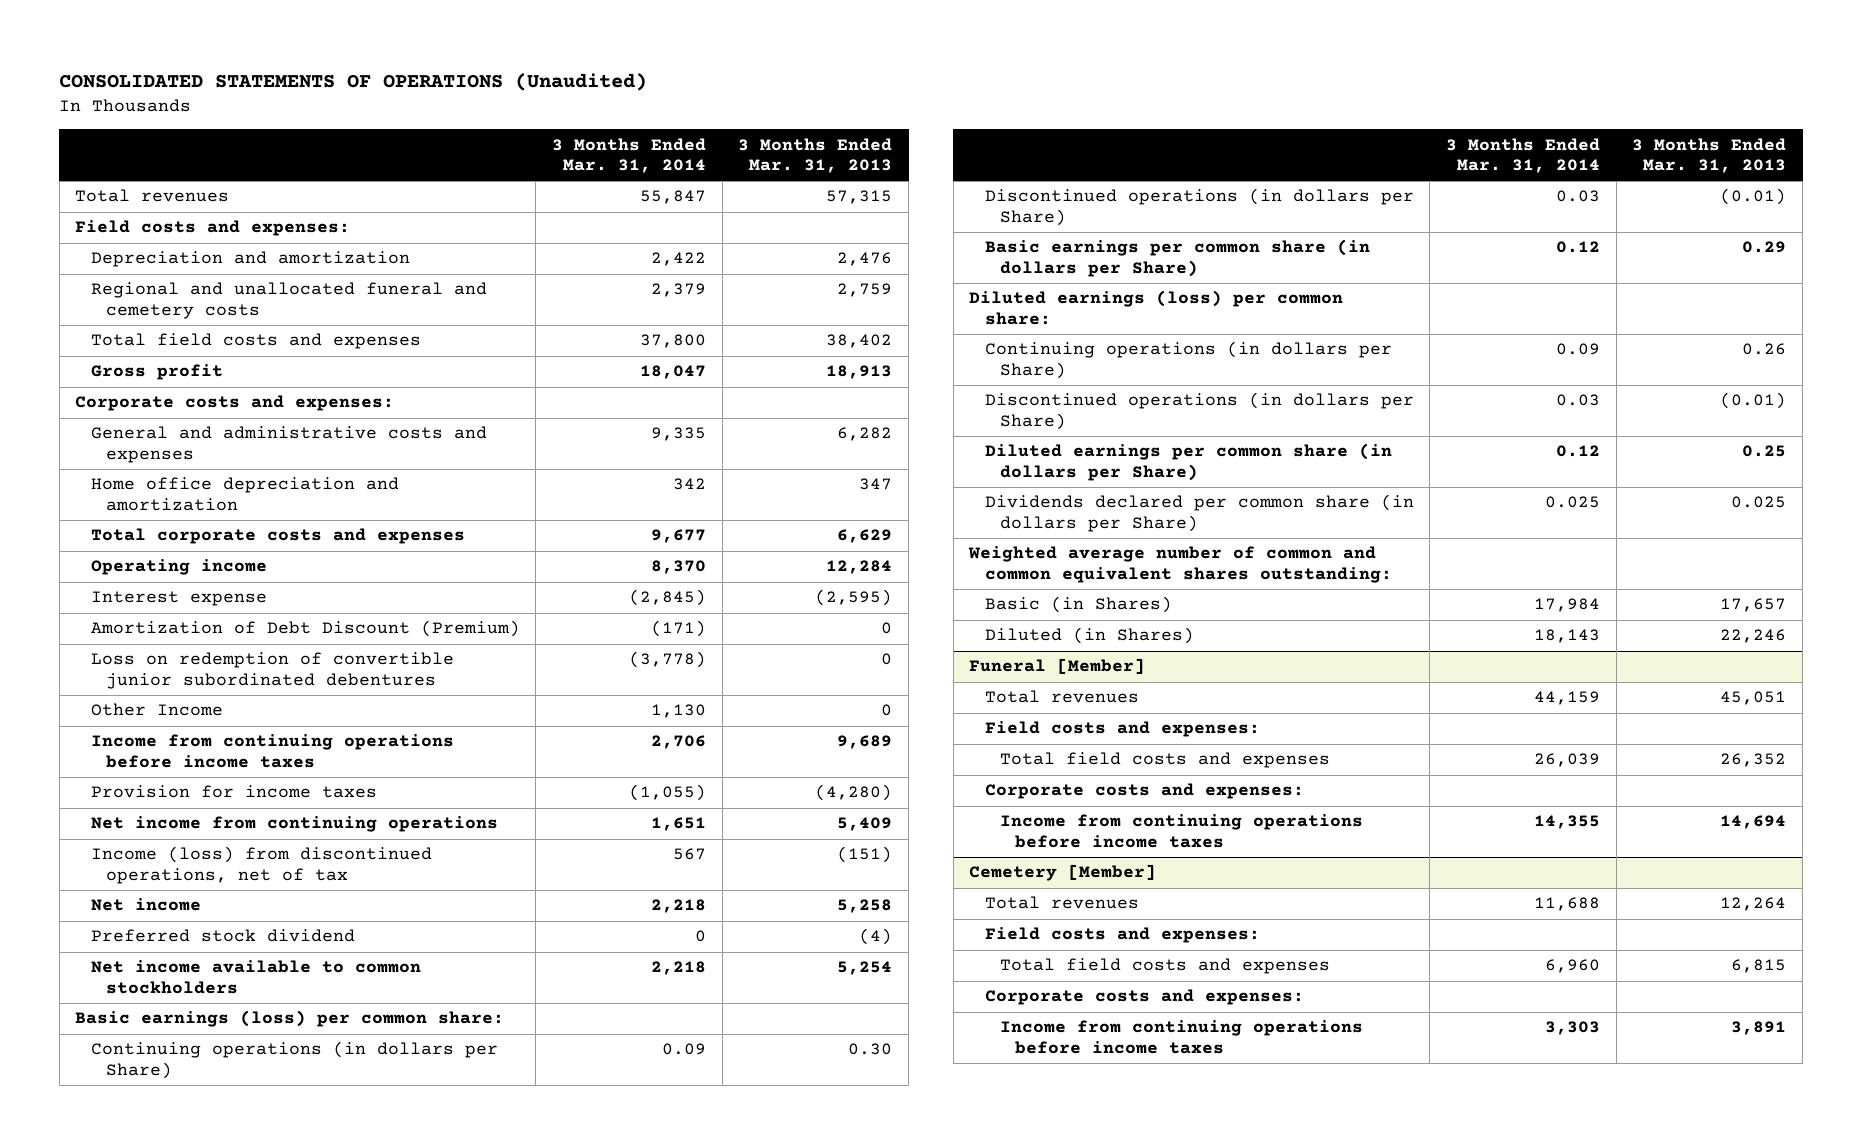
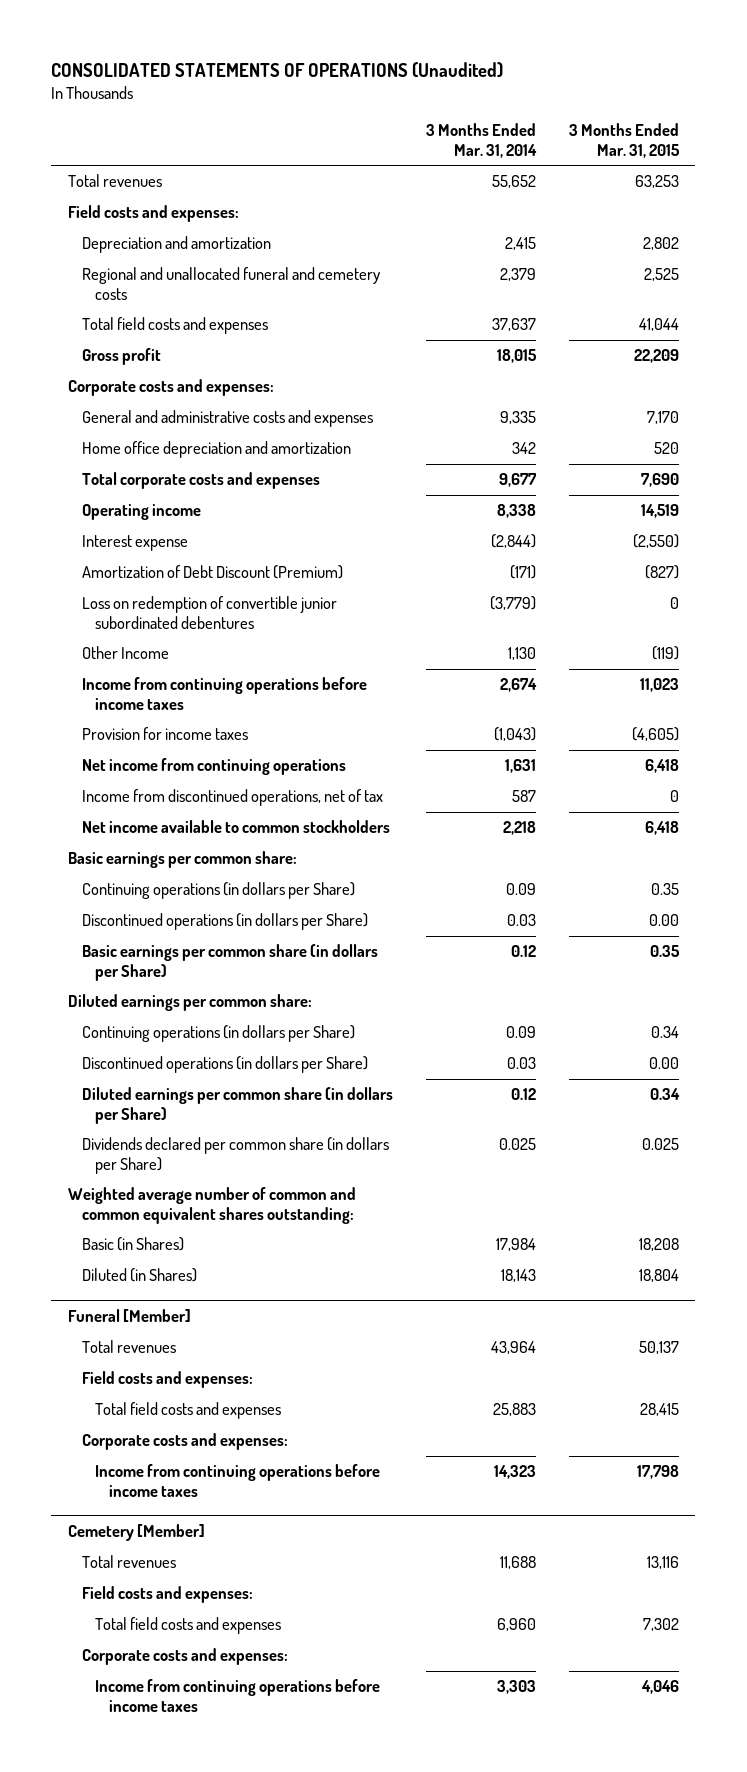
[738,137,893,174] 3 Months Ended Mar. 31, 2013 -> none
none -> [568,123,680,159] 3 Months Ended Mar. 31, 2015
[640,190,707,205] 55,847 -> [491,175,536,189] 55,652
[651,252,707,267] 2,422 -> [504,237,536,251] 2,415
[640,334,707,349] 37,800 -> [491,318,536,332] 37,637
[640,365,707,380] 18,047 -> [496,349,537,364] 18,015
[651,560,707,575] 8,370 -> [496,504,536,519] 8,338
[629,589,707,607] (2,845) -> [490,534,536,549] (2,844)
[629,651,707,669] (3,778) -> [489,596,536,611] (3,779)
[90,898,201,912] Net income -> none
[90,929,355,943] Preferred stock dividend -> none
[651,735,707,750] 2,706 -> [499,678,537,693] 2,674
[629,784,707,802] (1,055) -> [493,727,536,742] (1,043)
[651,817,707,832] 1,651 -> [504,759,536,774] 1,631
[90,846,432,885] Income (loss) from discontinued operations, net of tax -> [81,789,383,807] Income from discontinued operations, net of tax
[673,848,707,861] 567 -> [511,790,536,803] 587
[75,1010,505,1028] Basic earnings (loss) per common share: -> [67,851,297,869] Basic earnings per common share:
[969,290,1344,326] Diluted earnings (loss) per common share: -> [67,994,312,1012] Diluted earnings per common share:
[1534,691,1601,706] 44,159 -> [490,1341,536,1355] 43,964
[1534,753,1601,768] 26,039 -> [492,1403,536,1417] 25,883
[1534,815,1601,830] 14,355 -> [493,1465,536,1480] 14,323

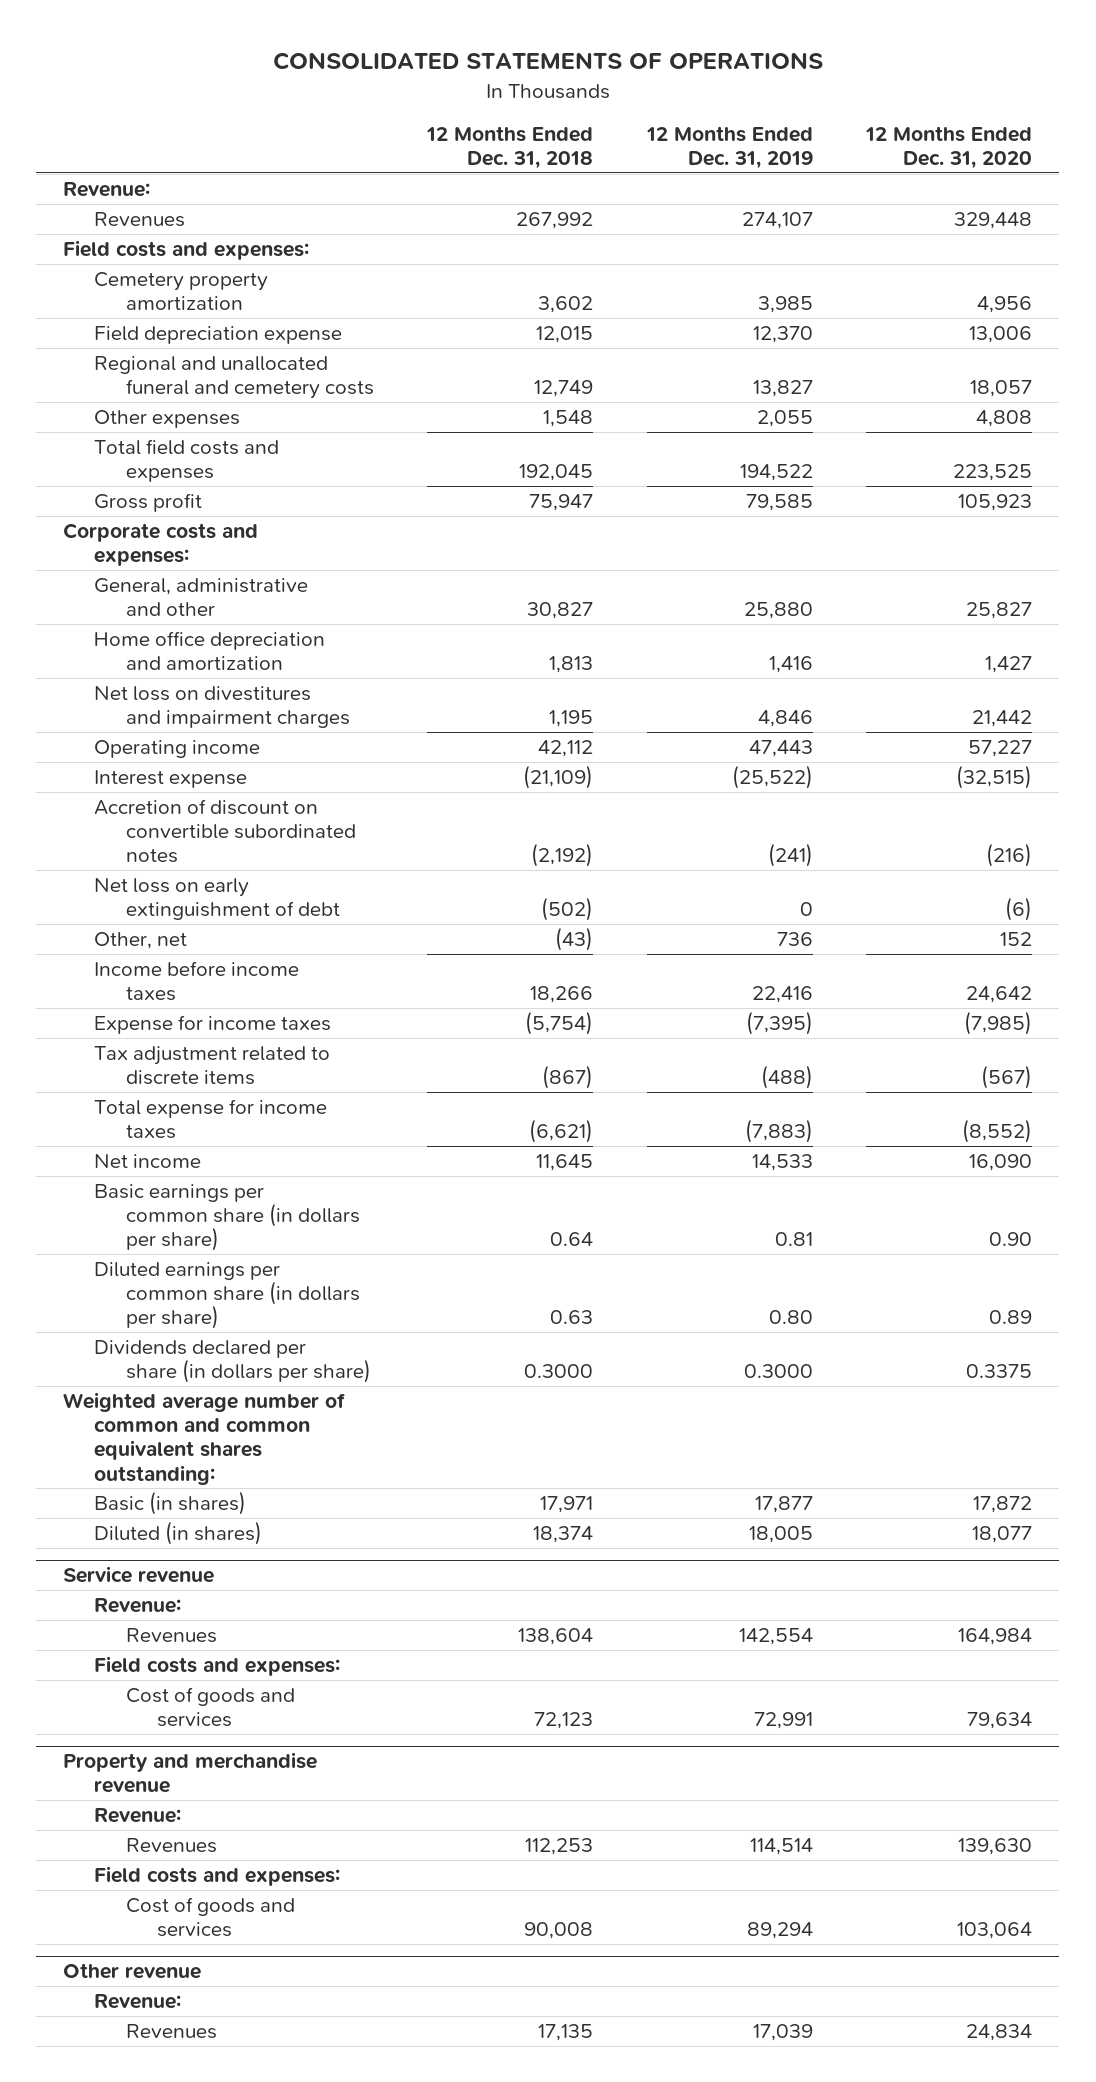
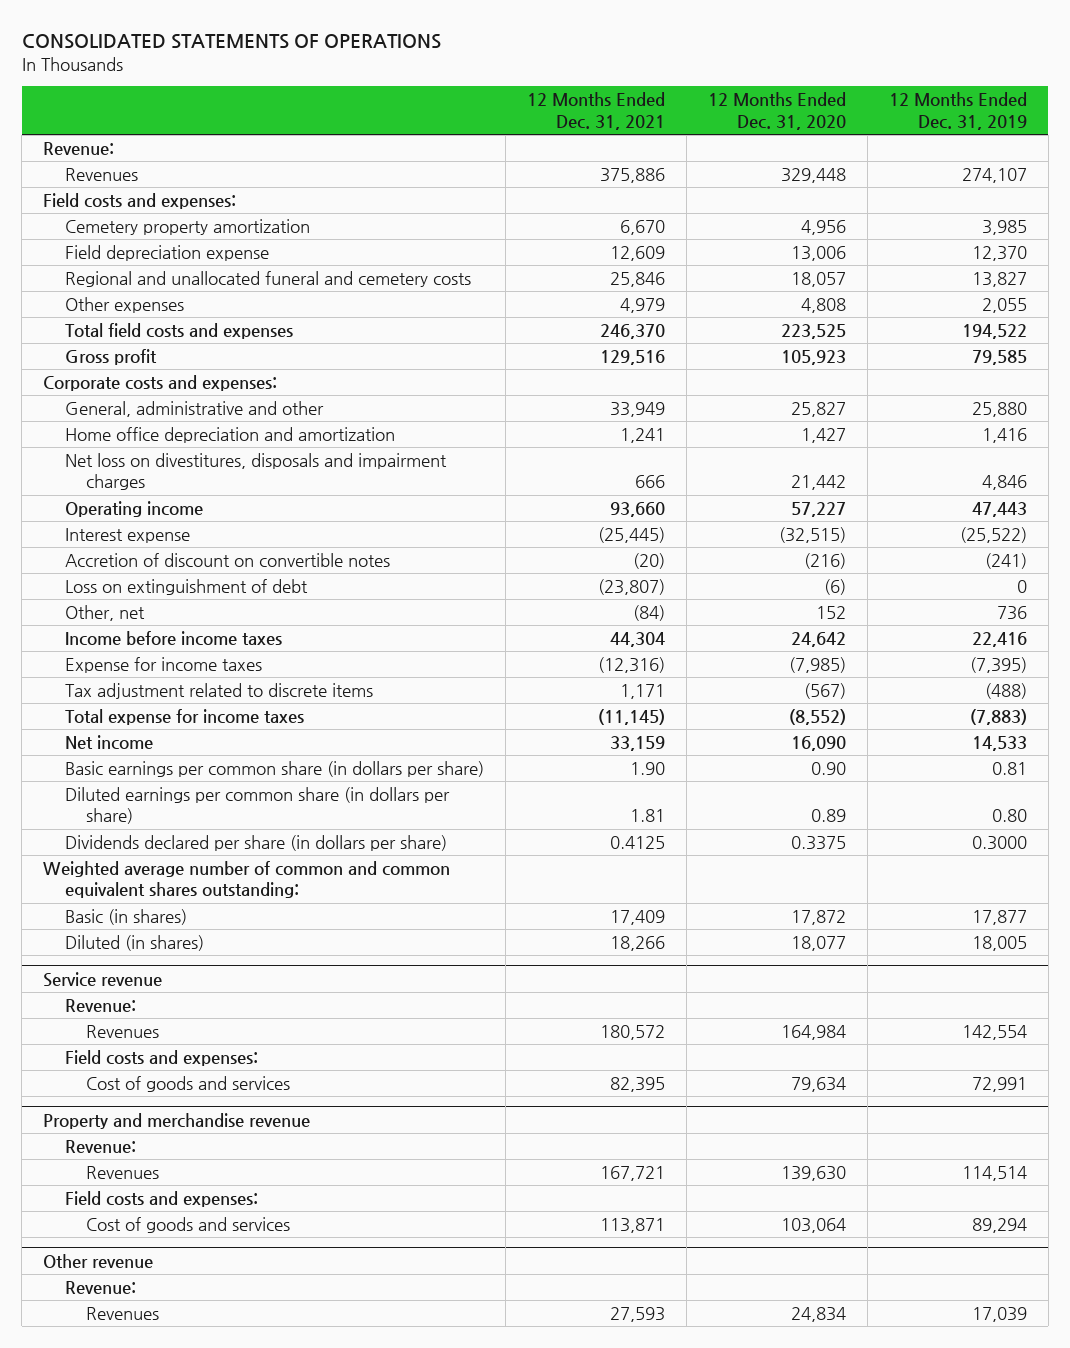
[426,125,594,169] 12 Months Ended Dec. 31, 2018 -> none
none -> [526,92,665,130] 12 Months Ended Dec. 31, 2021
[94,686,350,729] Net loss on divestitures and impairment charges -> [64,453,447,491] Net loss on divestitures, disposals and impairment charges
[94,799,356,864] Accretion of discount on convertible subordinated notes -> [64,553,390,568] Accretion of discount on convertible notes
[94,878,340,921] Net loss on early extinguishment of debt -> [64,579,308,596] Loss on extinguishment of debt

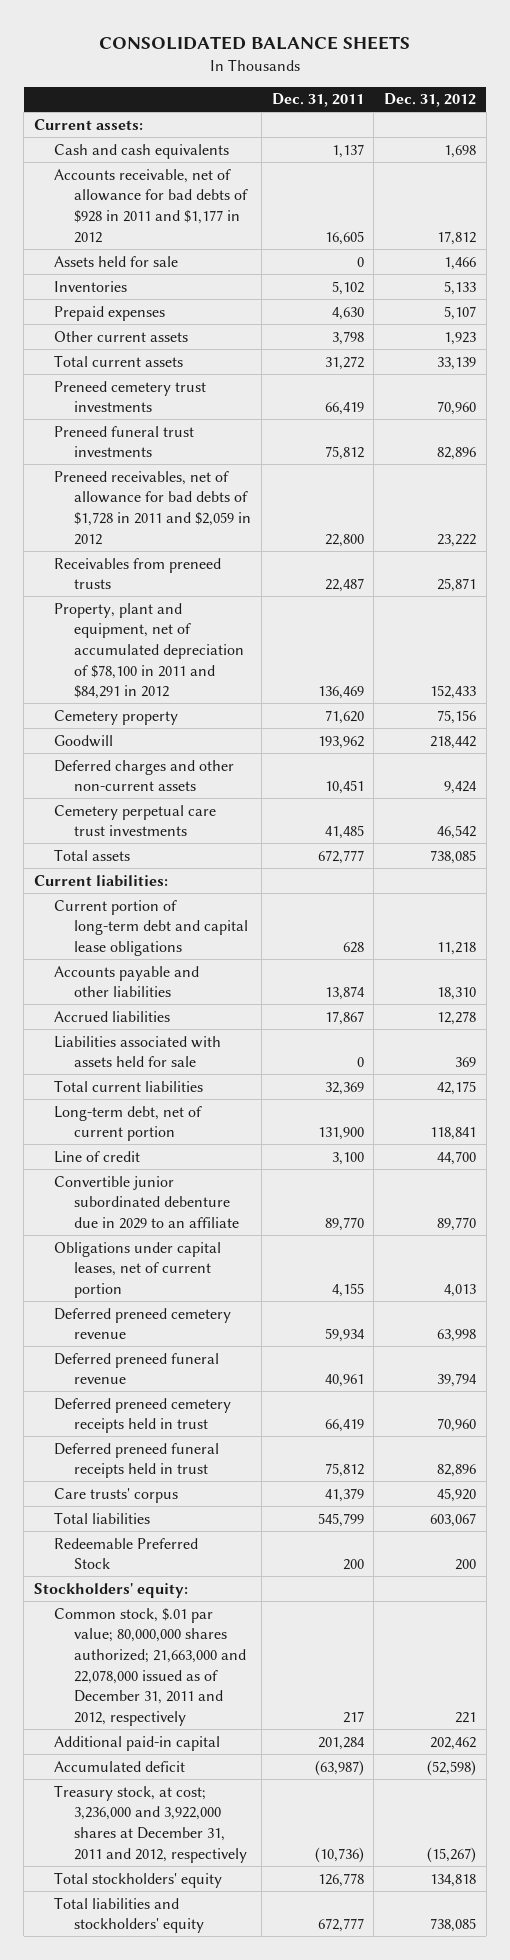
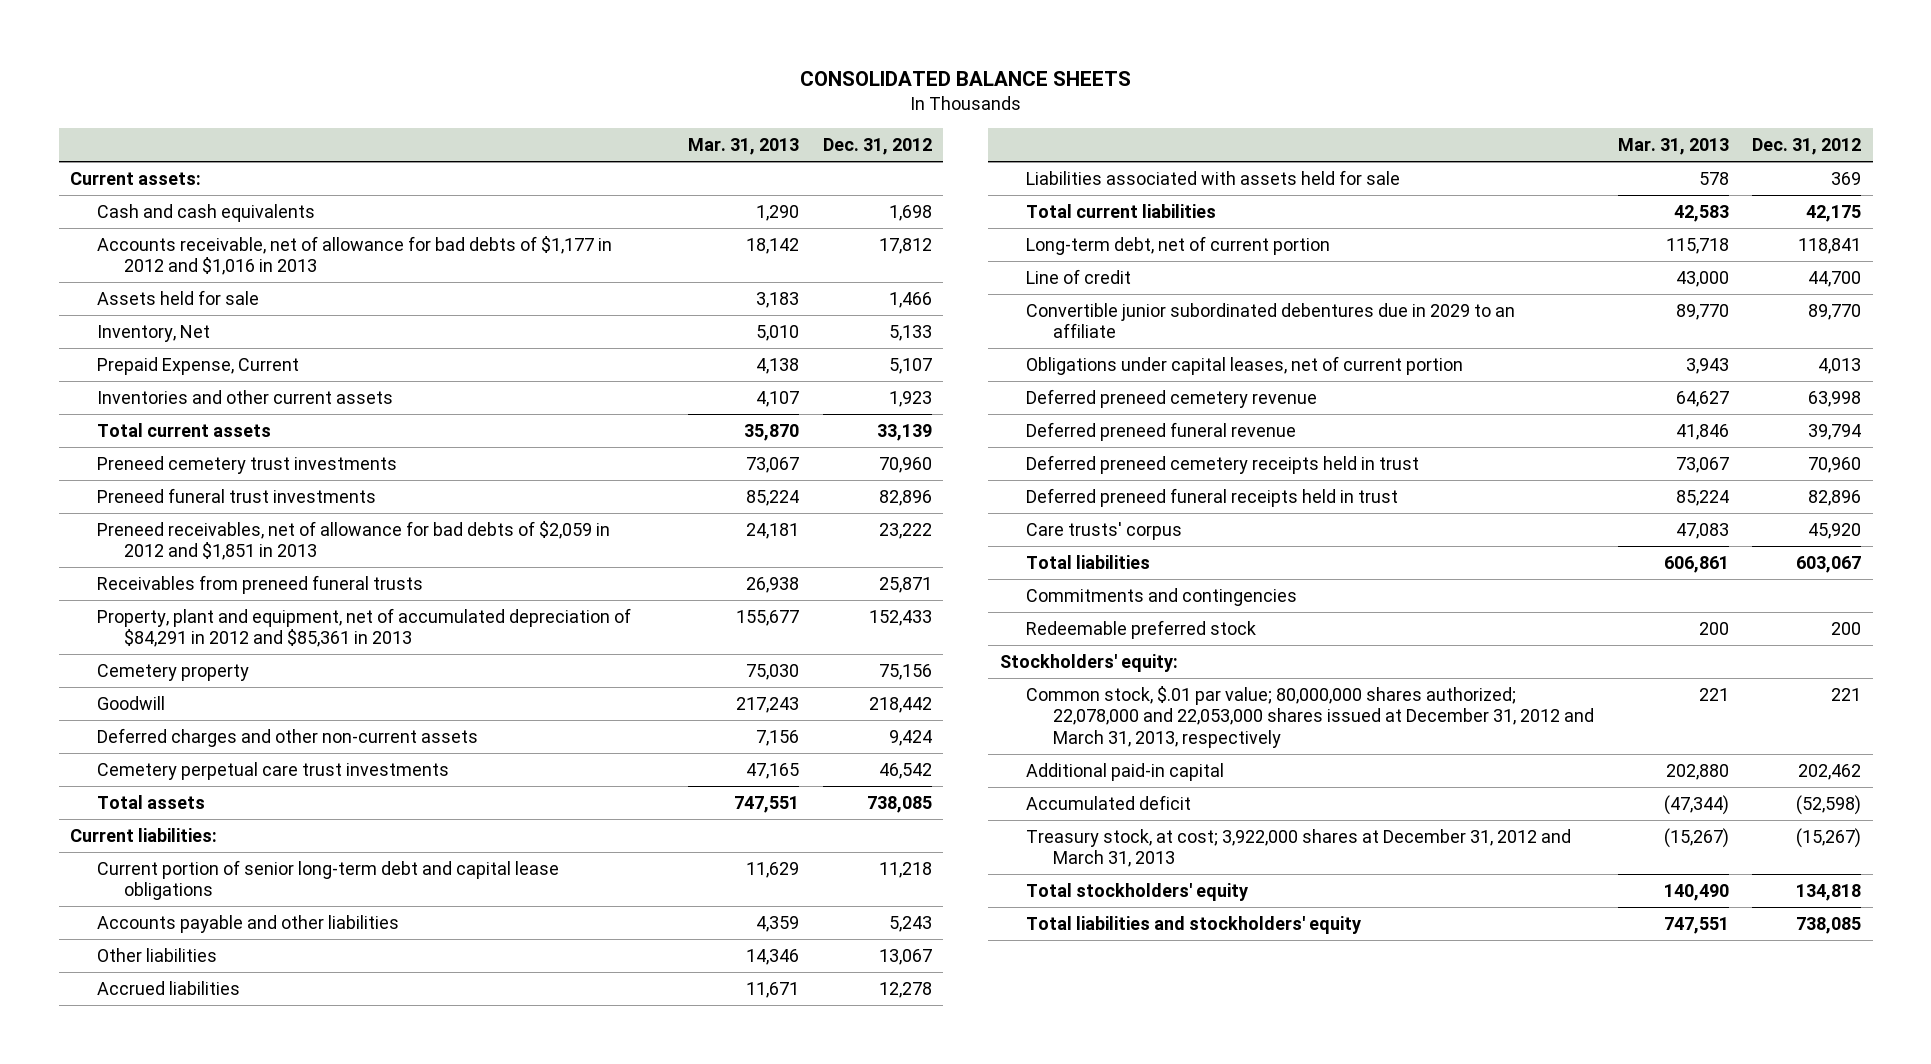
[271,93,364,108] Dec. 31, 2011 -> none
none -> [688,137,800,155] Mar. 31, 2013
[54,168,249,243] Accounts receivable, net of allowance for bad debts of $928 in 2011 and $1,177 in 2012 -> [97,235,613,276] Accounts receivable, net of allowance for bad debts of $1,177 in 2012 and $1,016 in 2013
[54,280,128,292] Inventories -> [97,324,211,342] Inventory, Net
[54,305,166,321] Prepaid expenses -> [97,356,300,375] Prepaid Expense, Current
[54,330,189,342] Other current assets -> [97,389,394,404] Inventories and other current assets
[54,470,252,545] Preneed receivables, net of allowance for bad debts of $1,728 in 2011 and $2,059 in 2012 -> [97,520,611,561] Preneed receivables, net of allowance for bad debts of $2,059 in 2012 and $1,851 in 2013
[54,557,222,590] Receivables from preneed trusts -> [97,574,424,594] Receivables from preneed funeral trusts
[54,602,245,700] Property, plant and equipment, net of accumulated depreciation of $78,100 in 2011 and $84,291 in 2012 -> [97,607,632,648] Property, plant and equipment, net of accumulated depreciation of $84,291 in 2012 and $85,361 in 2013
[54,899,249,956] Current portion of long-term debt and capital lease obligations -> [97,859,560,901] Current portion of senior long-term debt and capital lease obligations
[436,987,476,1001] 18,310 -> [888,915,932,932] 5,243
none -> [97,947,218,962] Other liabilities
[54,1175,240,1229] Convertible junior subordinated debenture due in 2029 to an affiliate -> [1026,302,1516,339] Convertible junior subordinated debentures due in 2029 to an affiliate
none -> [1026,587,1298,606] Commitments and contingencies
[54,1537,199,1570] Redeemable Preferred Stock -> [1026,619,1257,639] Redeemable preferred stock
[54,1607,247,1726] Common stock, $.01 par value; 80,000,000 shares authorized; 21,663,000 and 22,078,000 issued as of December 31, 2011 and 2012, respectively -> [1026,685,1595,748] Common stock, $.01 par value; 80,000,000 shares authorized; 22,078,000 and 22,053,000 shares issued at December 31, 2012 and March 31, 2013, respectively
[54,1784,248,1863] Treasury stock, at cost; 3,236,000 and 3,922,000 shares at December 31, 2011 and 2012, respectively -> [1026,828,1572,868] Treasury stock, at cost; 3,922,000 shares at December 31, 2012 and March 31, 2013

